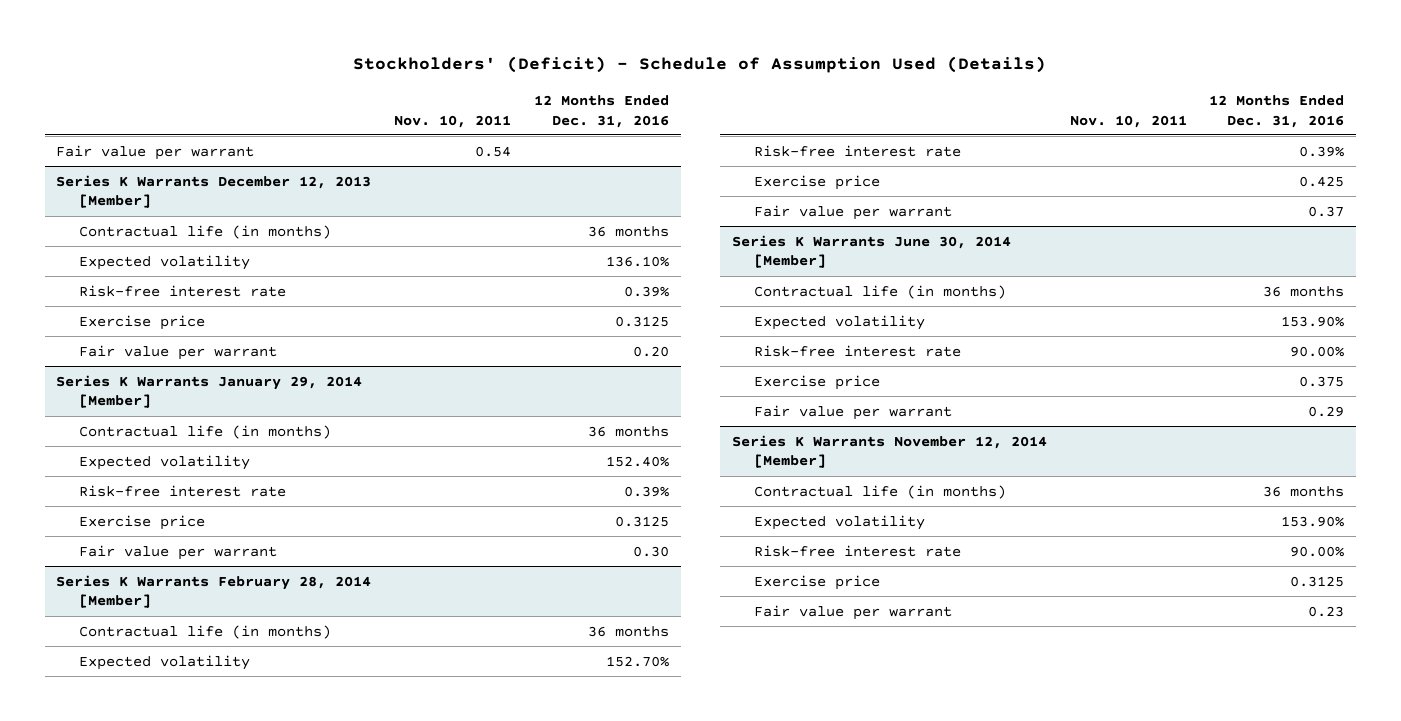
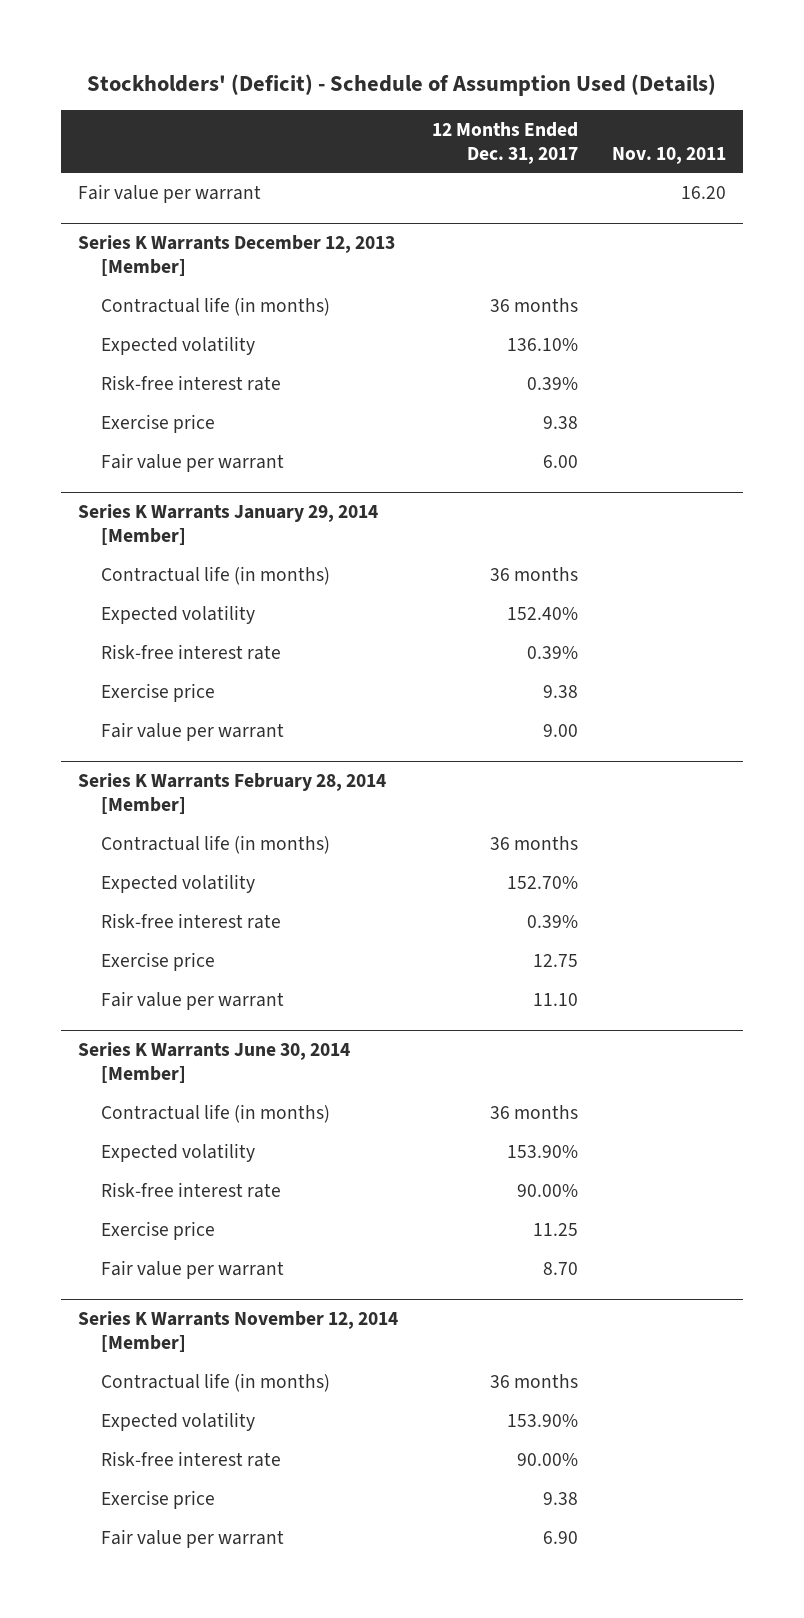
[534,94,670,128] 12 Months Ended Dec. 31, 2016 -> none
none -> [431,122,578,164] 12 Months Ended Dec. 31, 2017
[475,145,512,157] 0.54 -> [681,185,727,199] 16.20

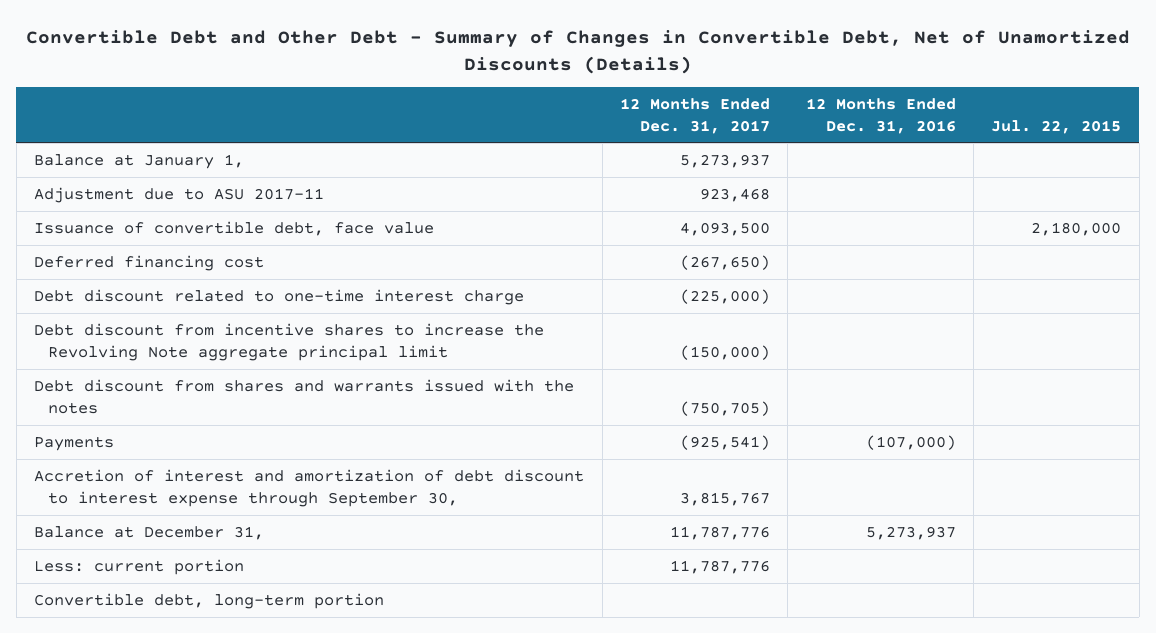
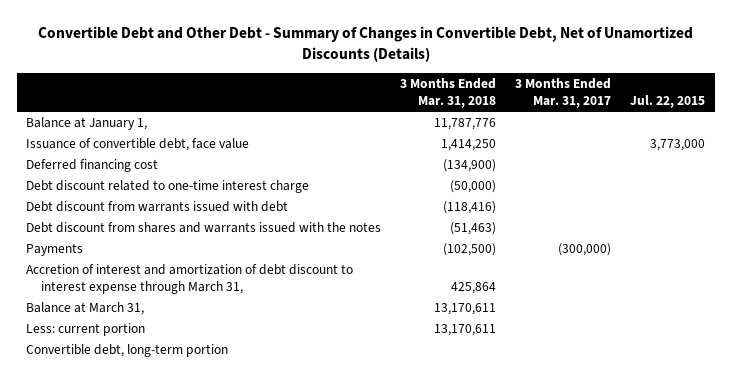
[619,97,770,134] 12 Months Ended Dec. 31, 2017 -> none
[805,97,956,134] 12 Months Ended Dec. 31, 2016 -> none
none -> [400,77,497,109] 3 Months Ended Mar. 31, 2018
none -> [515,77,612,109] 3 Months Ended Mar. 31, 2017
[34,186,325,203] Adjustment due to ASU 2017-11 -> none
[1031,221,1122,236] 2,180,000 -> [650,138,706,151] 3,773,000
[34,322,545,361] Debt discount from incentive shares to increase the Revolving Note aggregate principal limit -> none
none -> [26,200,289,212] Debt discount from warrants issued with debt
[34,468,585,507] Accretion of interest and amortization of debt discount to interest expense through September 30, -> [26,263,354,295] Accretion of interest and amortization of debt discount to interest expense through March 31,
[34,525,265,540] Balance at December 31, -> [26,301,145,315] Balance at March 31,

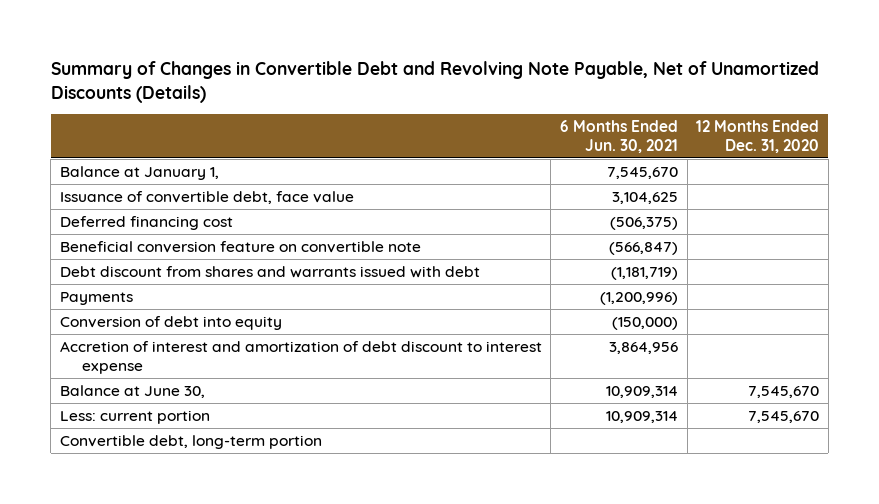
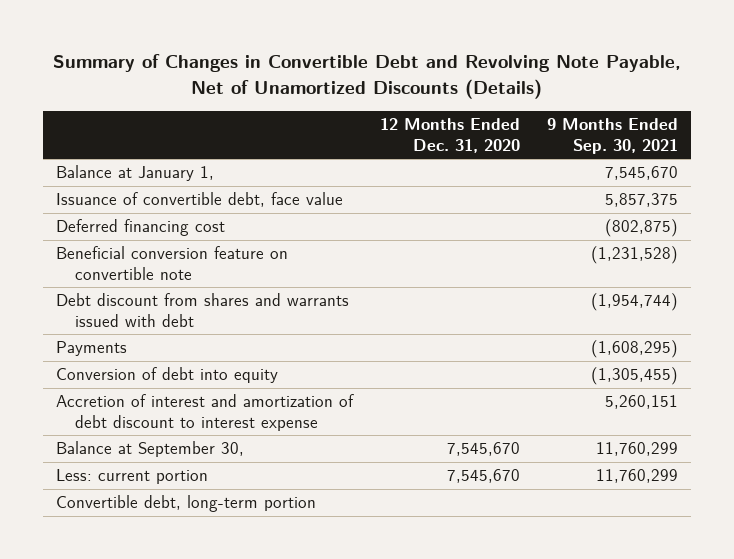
[560,120,679,153] 6 Months Ended Jun. 30, 2021 -> none
none -> [546,117,678,154] 9 Months Ended Sep. 30, 2021
[59,385,205,399] Balance at June 30, -> [55,441,244,458] Balance at September 30,

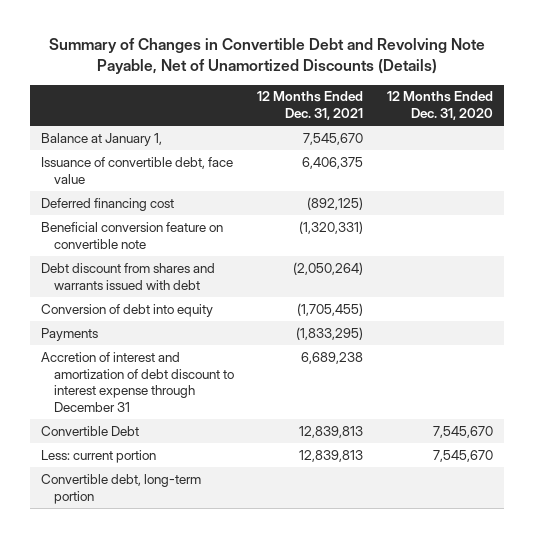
[546,117,678,154] 9 Months Ended Sep. 30, 2021 -> none
none -> [257,91,364,121] 12 Months Ended Dec. 31, 2021
[55,341,127,357] Payments -> [41,327,99,341] Payments
[55,394,354,431] Accretion of interest and amortization of debt discount to interest expense -> [41,351,235,413] Accretion of interest and amortization of debt discount to interest expense through December 31
[55,441,244,458] Balance at September 30, -> [41,425,140,436] Convertible Debt

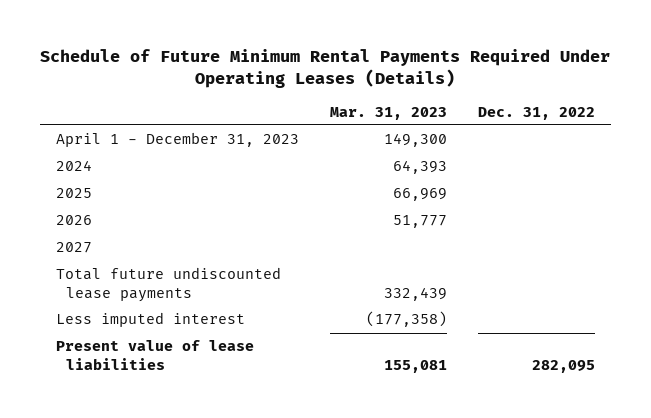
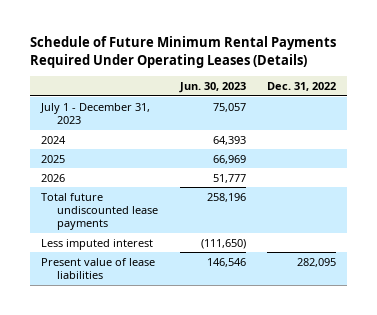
[329,106,447,120] Mar. 31, 2023 -> none
none -> [178,81,246,93] Jun. 30, 2023
[55,132,299,148] April 1 - December 31, 2023 -> [39,102,150,125] July 1 - December 31, 2023
[55,242,92,254] 2027 -> none

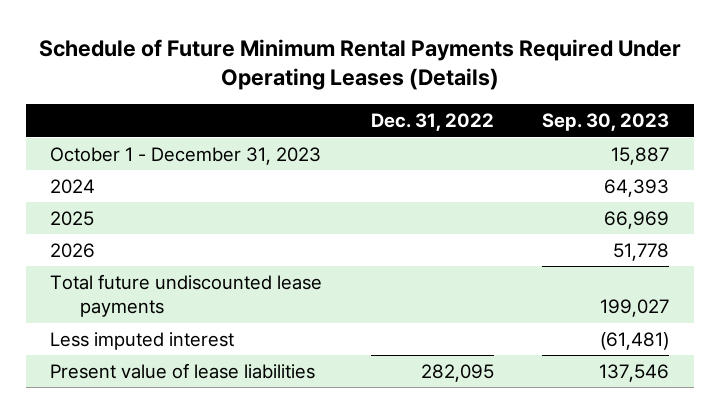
[178,81,246,93] Jun. 30, 2023 -> none
none -> [542,113,670,132] Sep. 30, 2023
[39,102,150,125] July 1 - December 31, 2023 -> [50,146,322,165] October 1 - December 31, 2023

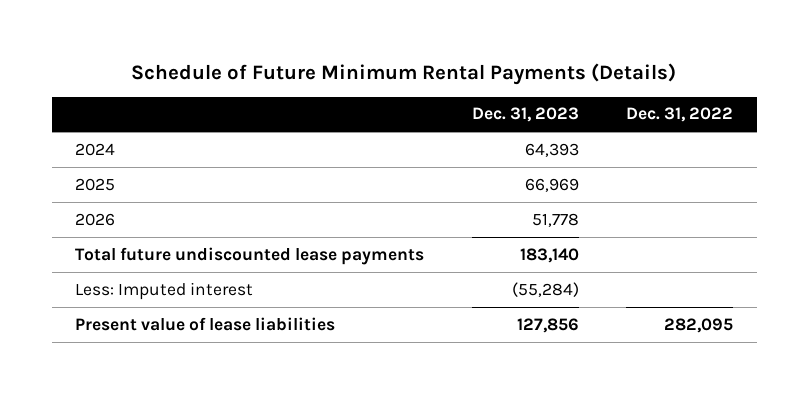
[38,38,681,91] Schedule of Future Minimum Rental Payments Required Under Operating Leases (Details) -> [131,62,677,85] Schedule of Future Minimum Rental Payments (Details)
[542,113,670,132] Sep. 30, 2023 -> none
none -> [471,107,579,123] Dec. 31, 2023
[50,146,322,165] October 1 - December 31, 2023 -> none
[50,331,235,350] Less imputed interest -> [75,281,254,300] Less: Imputed interest

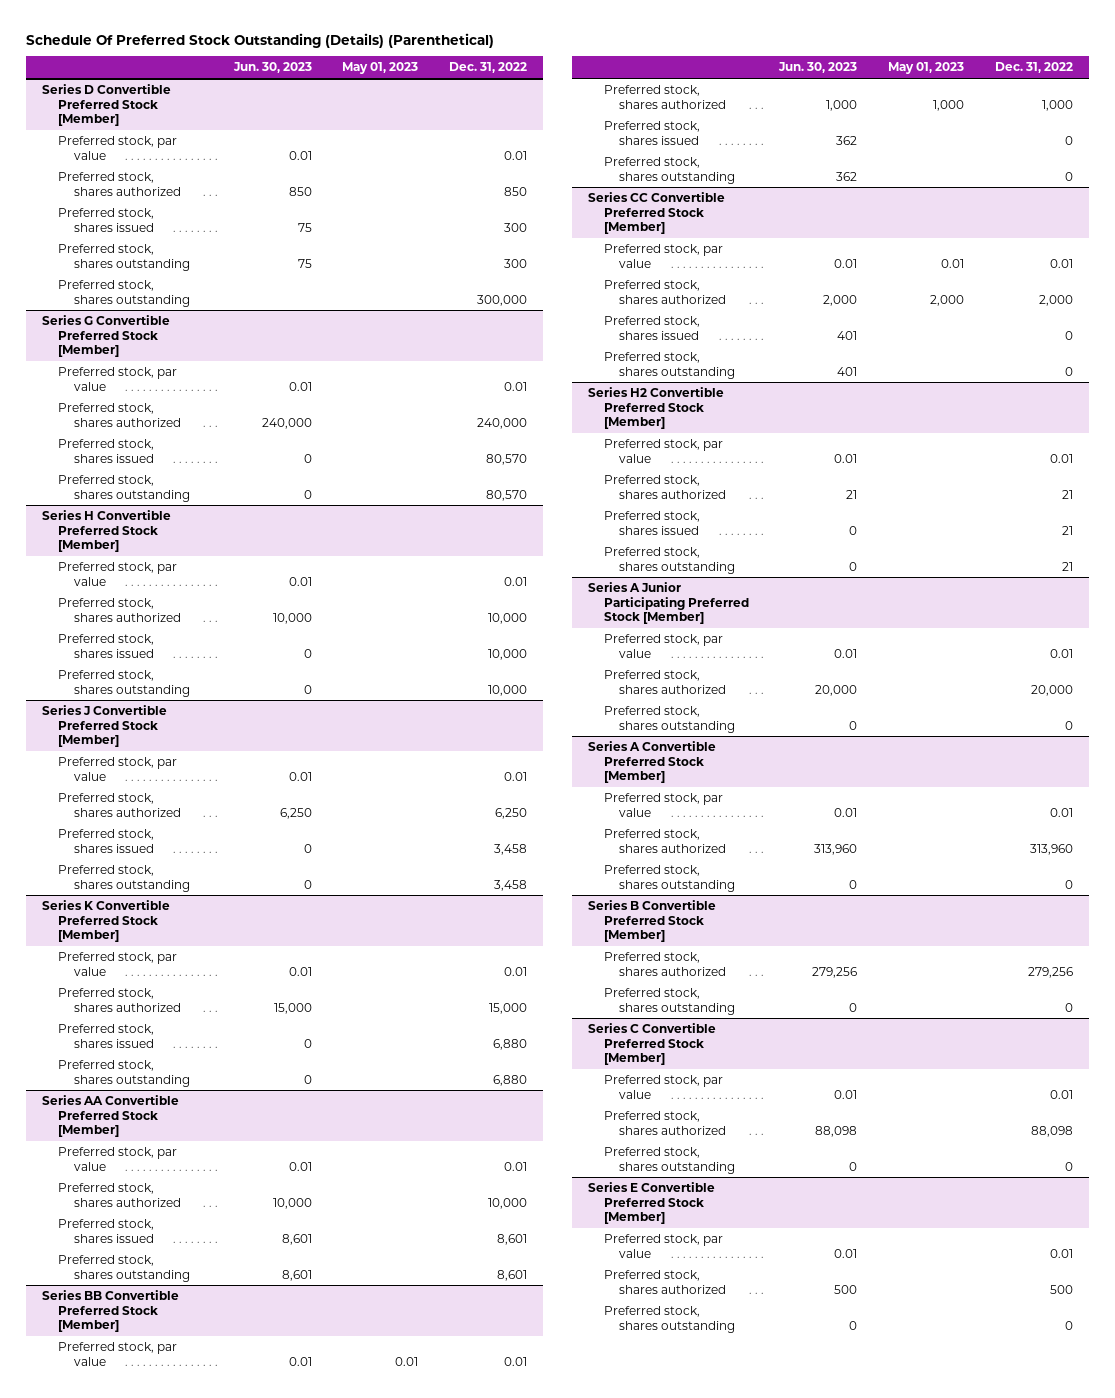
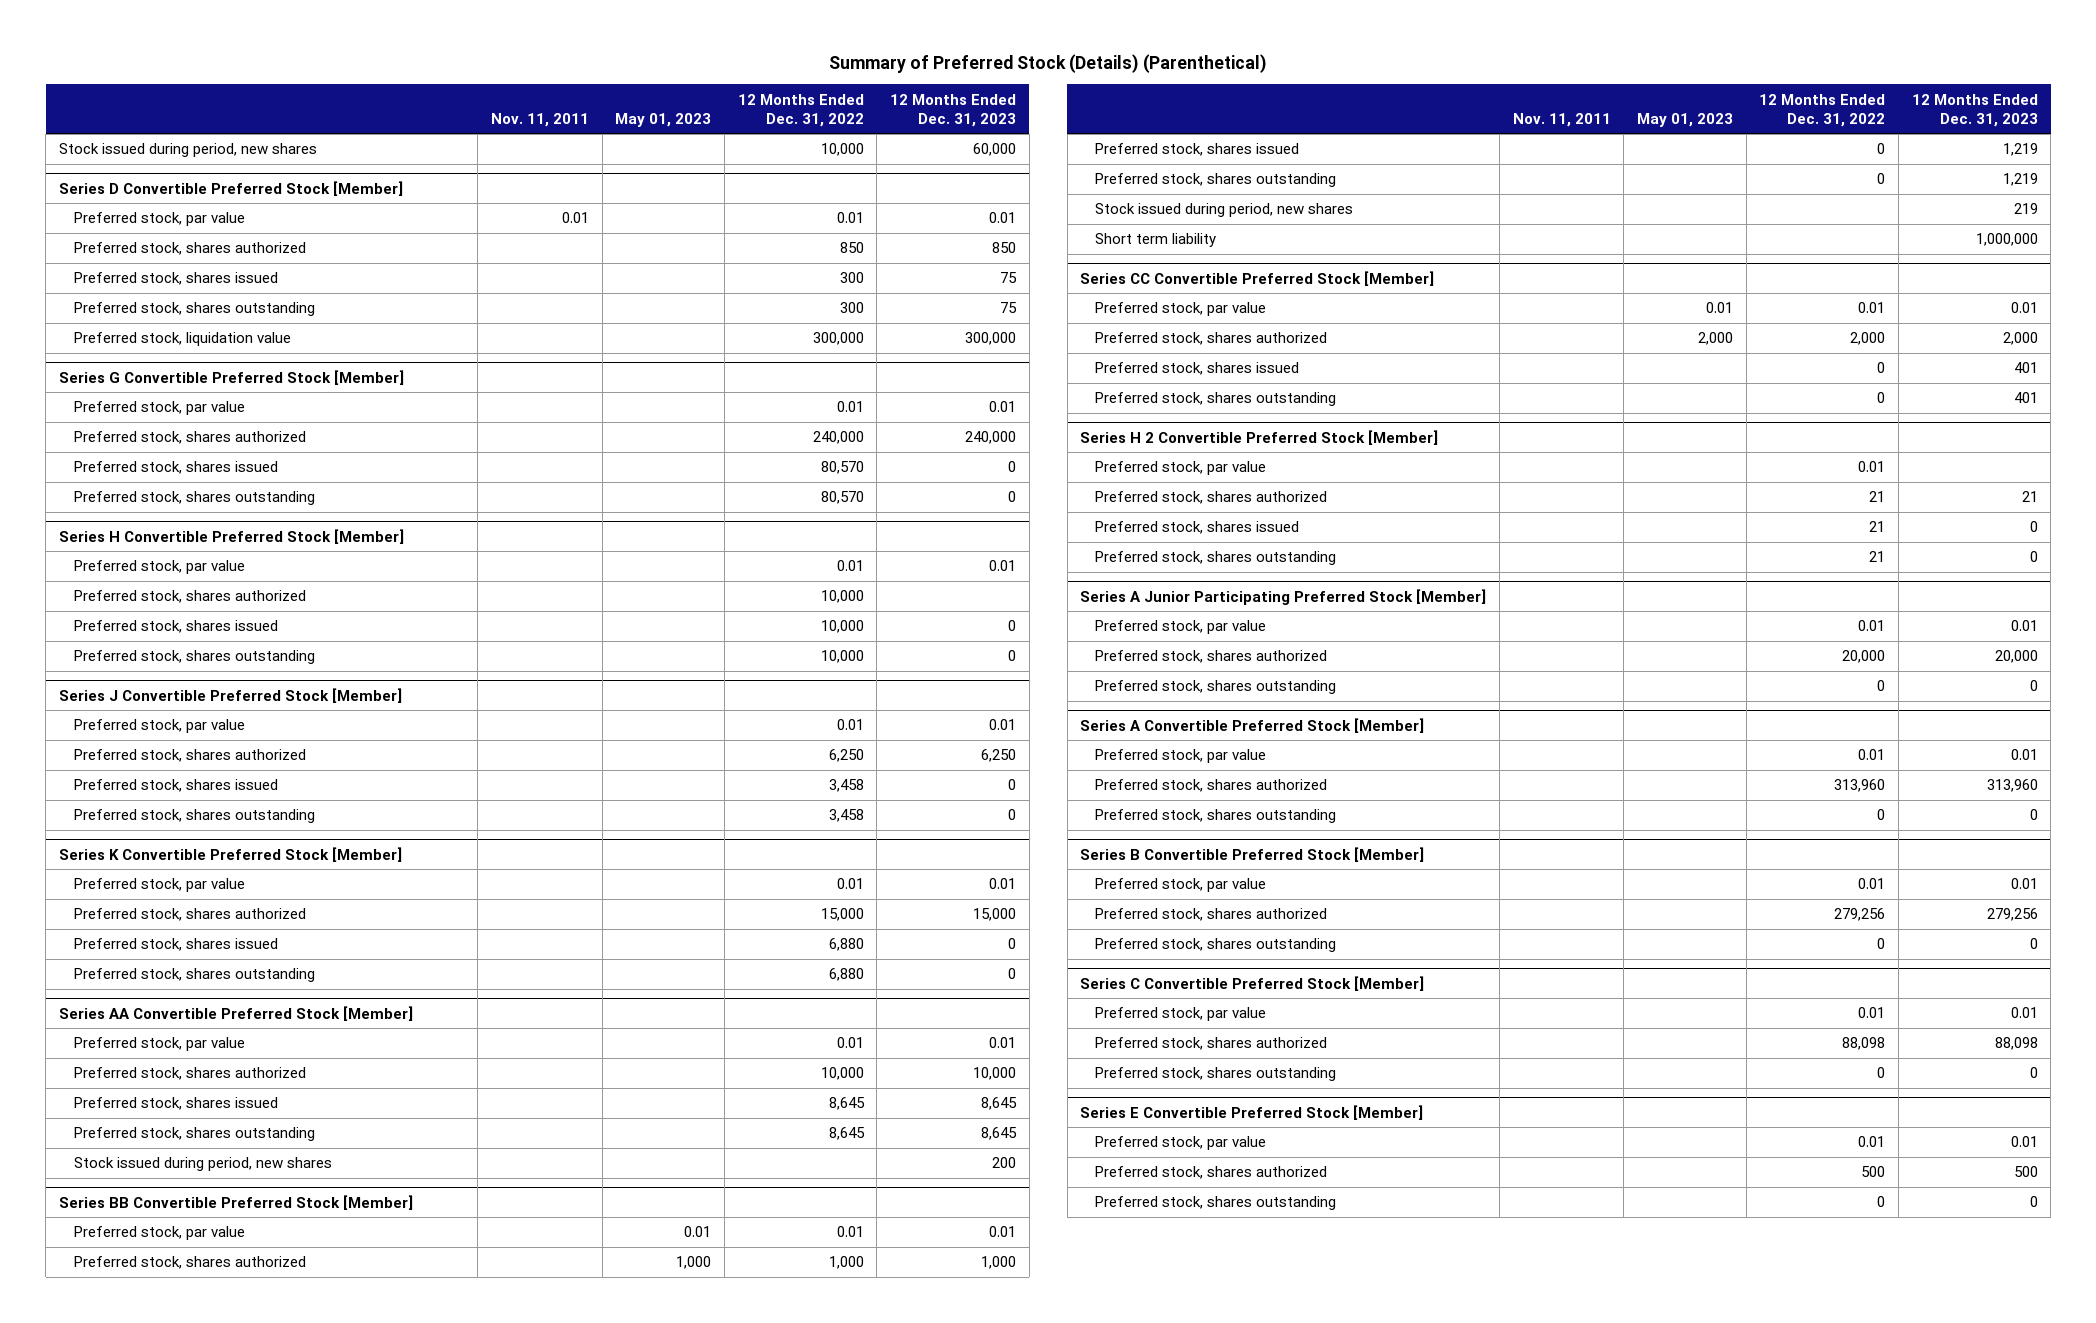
[26,32,495,48] Schedule Of Preferred Stock Outstanding (Details) (Parenthetical) -> [829,54,1268,74] Summary of Preferred Stock (Details) (Parenthetical)
[232,62,312,74] Jun. 30, 2023 -> none
[449,62,528,74] Dec. 31, 2022 -> none
none -> [491,112,590,127] Nov. 11, 2011
none -> [737,93,864,127] 12 Months Ended Dec. 31, 2022
none -> [890,93,1017,127] 12 Months Ended Dec. 31, 2023
none -> [58,143,317,158] Stock issued during period, new shares
[57,279,190,307] Preferred stock, shares outstanding -> [73,332,291,347] Preferred stock, liquidation value
none -> [73,1157,332,1172] Stock issued during period, new shares
none -> [1095,203,1354,218] Stock issued during period, new shares
none -> [1095,233,1217,248] Short term liability
[587,386,724,430] Series H2 Convertible Preferred Stock [Member] -> [1080,429,1439,445] Series H 2 Convertible Preferred Stock [Member]
none -> [1095,878,1267,893] Preferred stock, par value

